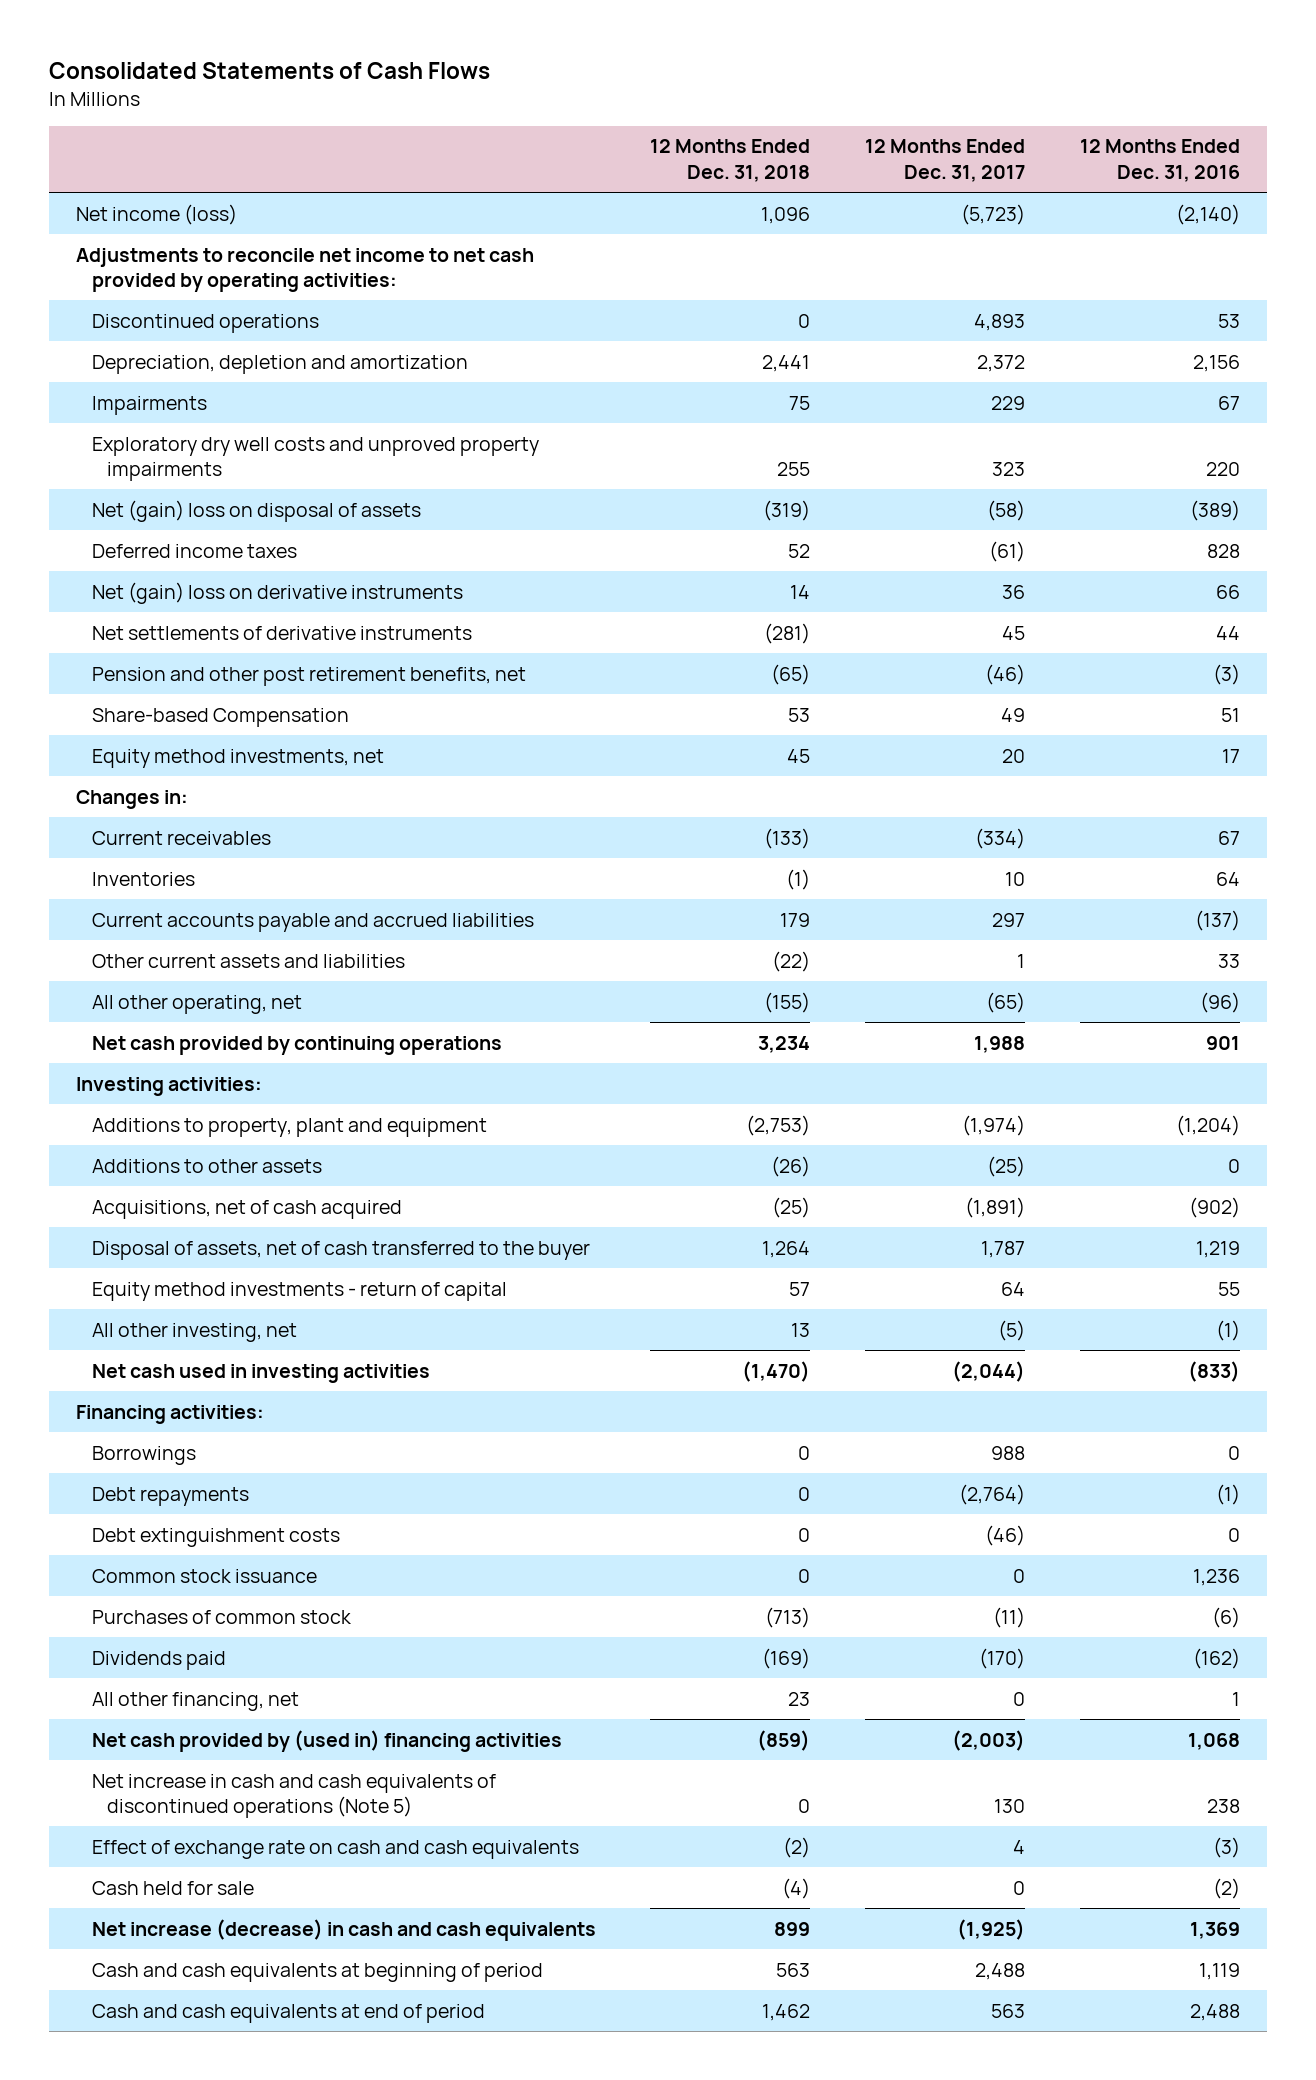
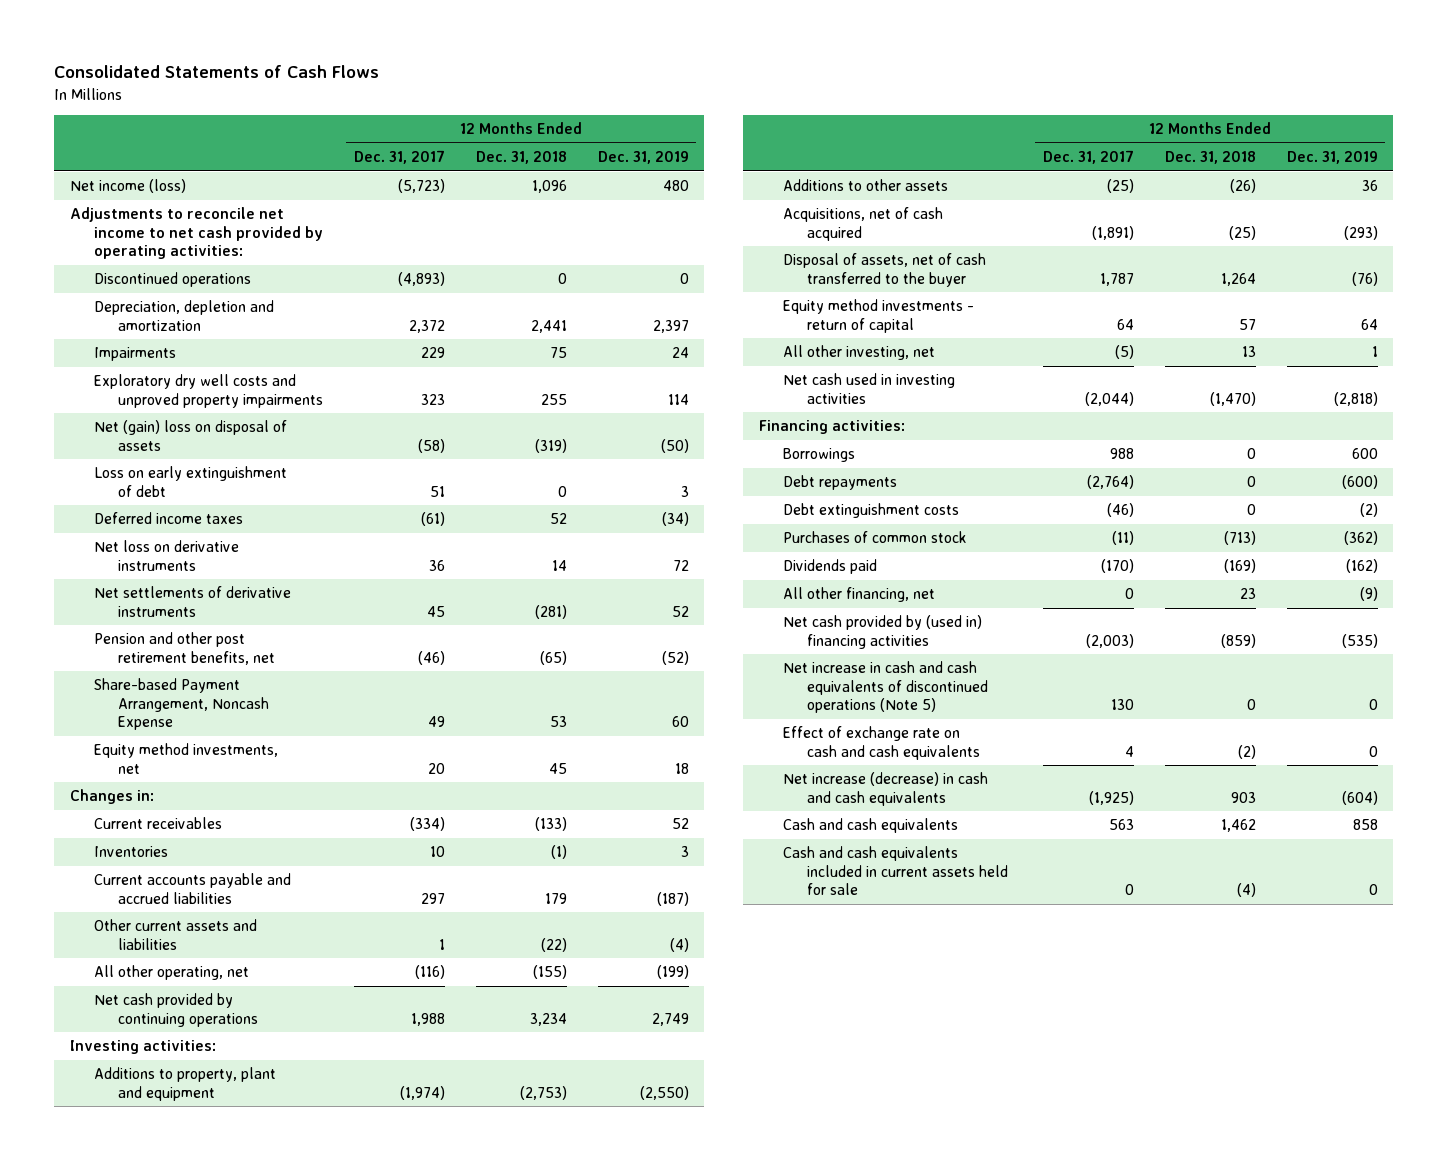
[1079,139,1240,182] 12 Months Ended Dec. 31, 2016 -> none
none -> [597,151,689,165] Dec. 31, 2019
[974,313,1026,331] 4,893 -> [398,272,446,287] (4,893)
none -> [93,466,287,497] Loss on early extinguishment of debt
[91,581,463,604] Net (gain) loss on derivative instruments -> [93,540,239,571] Net loss on derivative instruments
[91,707,349,727] Share-based Compensation -> [93,678,270,731] Share-based Payment Arrangement, Noncash Expense
[986,991,1026,1013] (65) -> [415,965,446,980] (116)
[91,1568,317,1583] Common stock issuance -> none
[91,1880,254,1895] Cash held for sale -> none
[91,2003,485,2023] Cash and cash equivalents at end of period -> none
[774,1921,811,1936] 899 -> [1230,791,1256,803] 903
[91,1962,543,1982] Cash and cash equivalents at beginning of period -> [782,818,958,834] Cash and cash equivalents
[776,1962,811,1977] 563 -> [1220,819,1256,833] 1,462
[975,1962,1026,1980] 2,488 -> [1108,819,1134,831] 563
none -> [782,846,1009,896] Cash and cash equivalents included in current assets held for sale

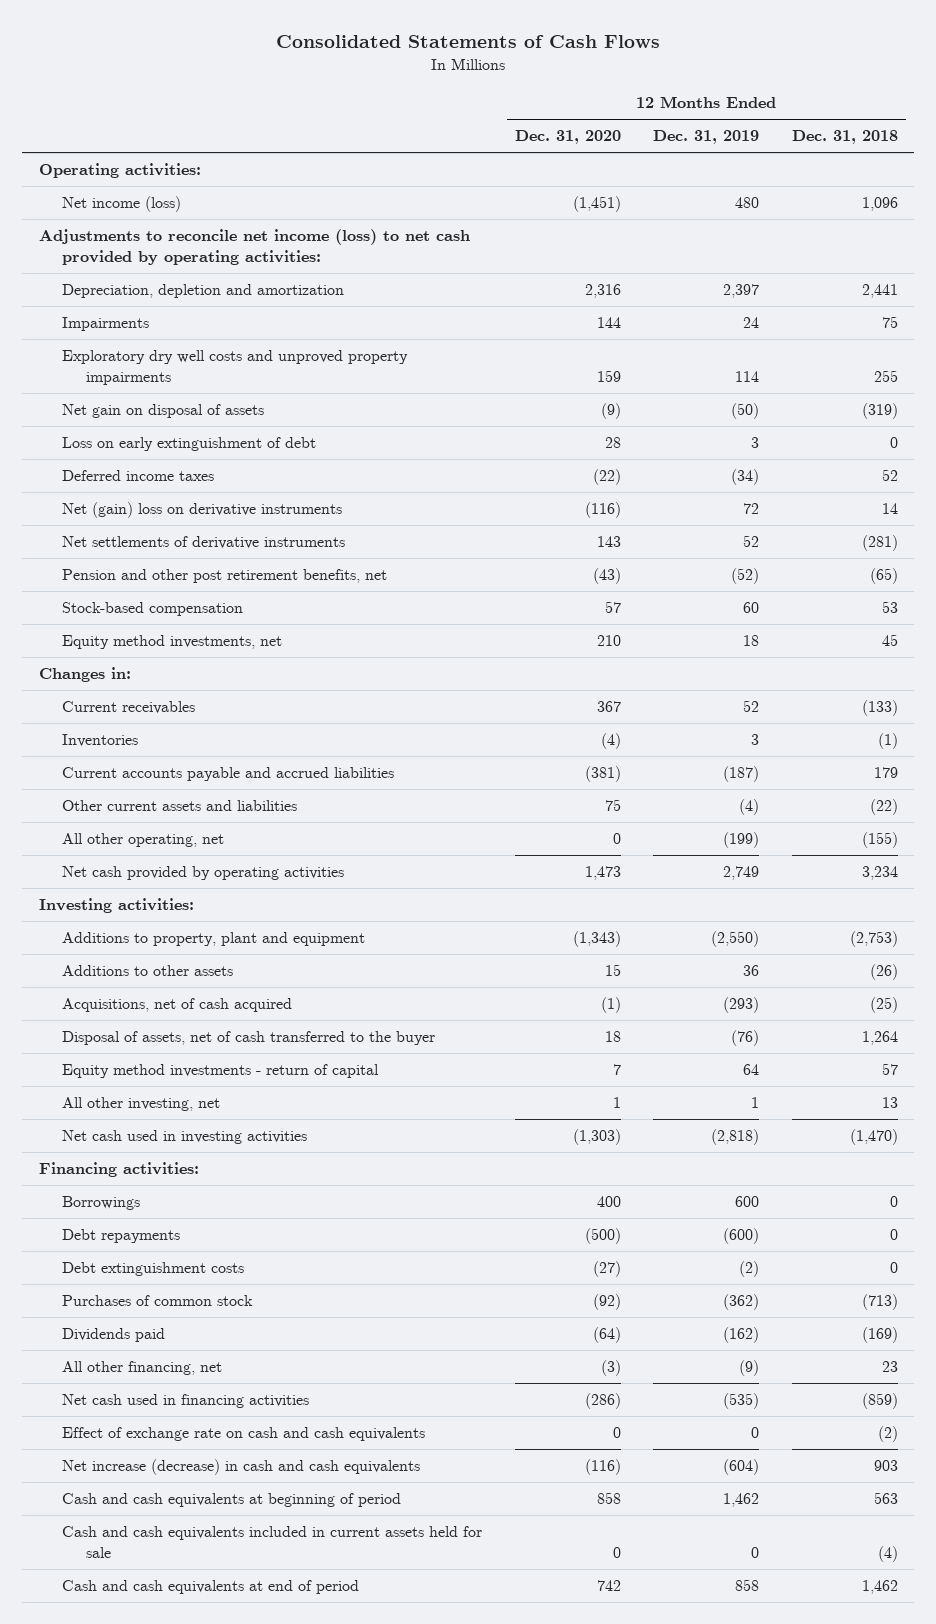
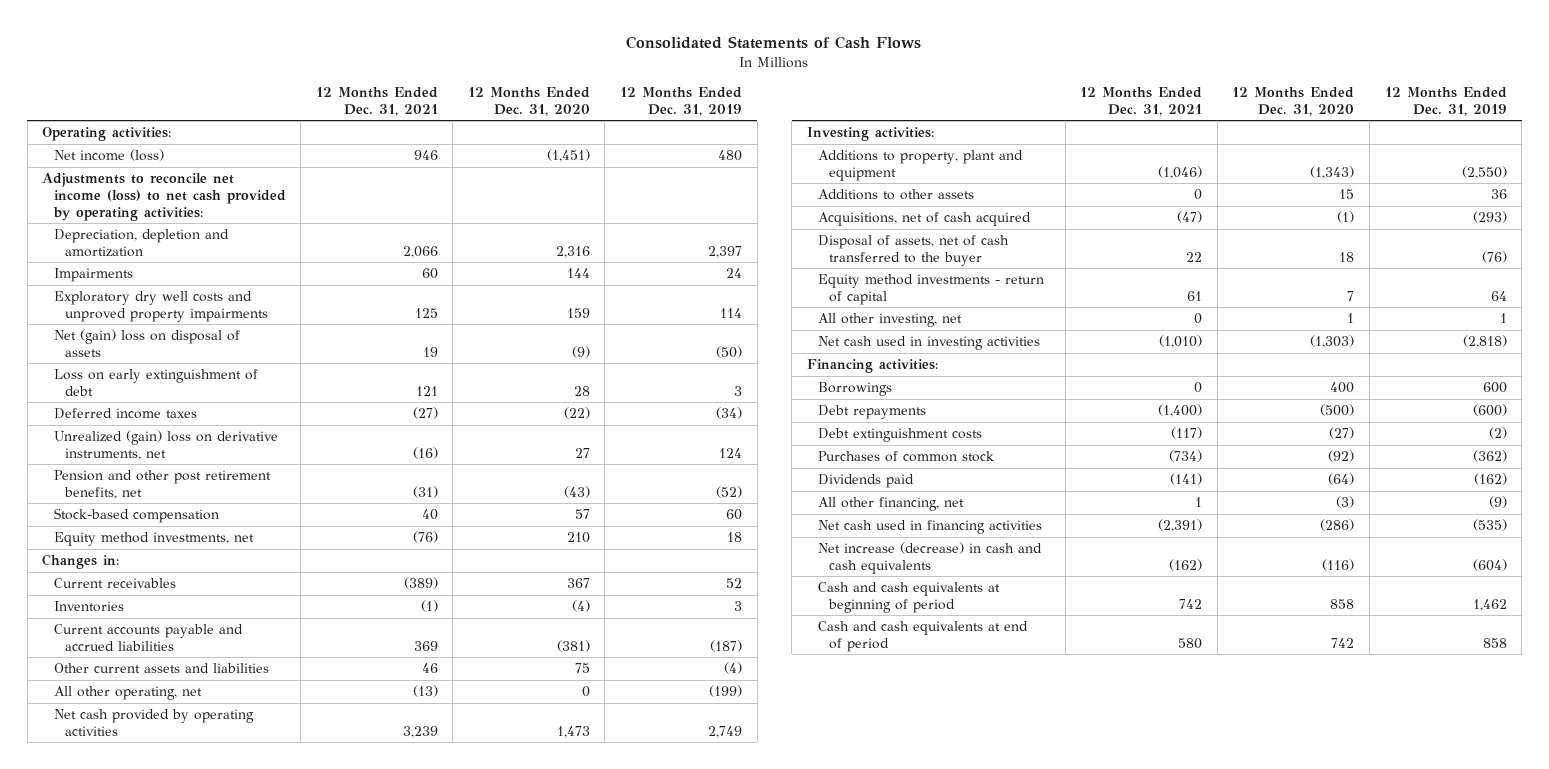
[791,130,898,145] Dec. 31, 2018 -> none
none -> [315,87,438,116] 12 Months Ended Dec. 31, 2021
[62,404,265,419] Net gain on disposal of assets -> [53,329,240,357] Net (gain) loss on disposal of assets
[62,536,346,550] Net settlements of derivative instruments -> none
[62,502,343,519] Net (gain) loss on derivative instruments -> [53,430,278,460] Unrealized (gain) loss on derivative instruments, net
[584,502,621,519] (116) -> [574,447,590,458] 27
[743,503,760,515] 72 -> [718,447,742,458] 124
[62,1427,426,1442] Effect of exchange rate on cash and cash equivalents -> none
[62,1526,483,1558] Cash and cash equivalents included in current assets held for sale -> none

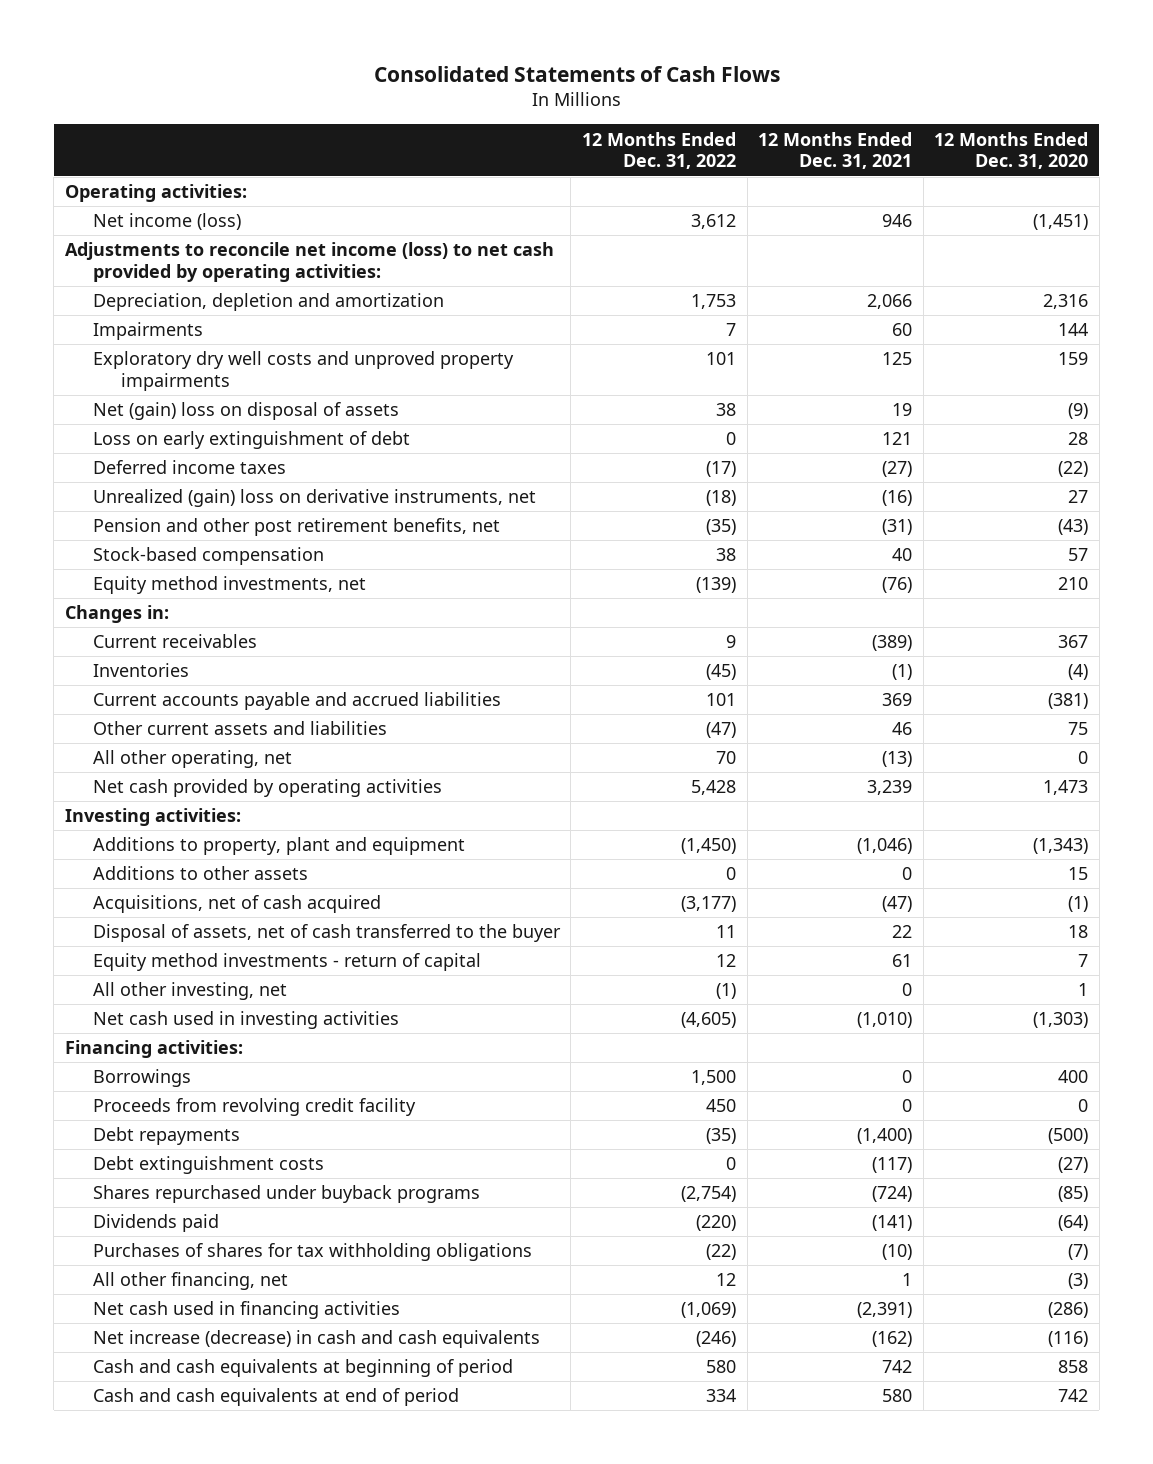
[619,87,742,116] 12 Months Ended Dec. 31, 2019 -> none
none -> [582,131,737,170] 12 Months Ended Dec. 31, 2022
none -> [92,1098,416,1117] Proceeds from revolving credit facility
[818,451,995,463] Purchases of common stock -> none
none -> [92,1185,480,1204] Shares repurchased under buyback programs
none -> [92,1243,532,1262] Purchases of shares for tax withholding obligations

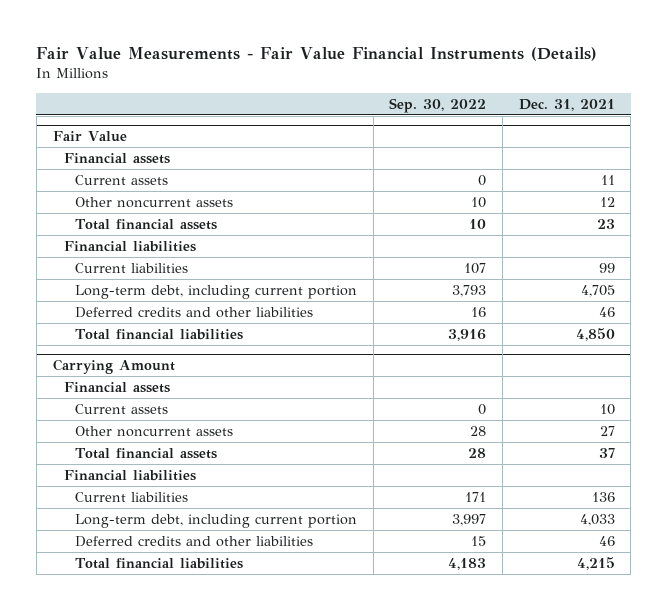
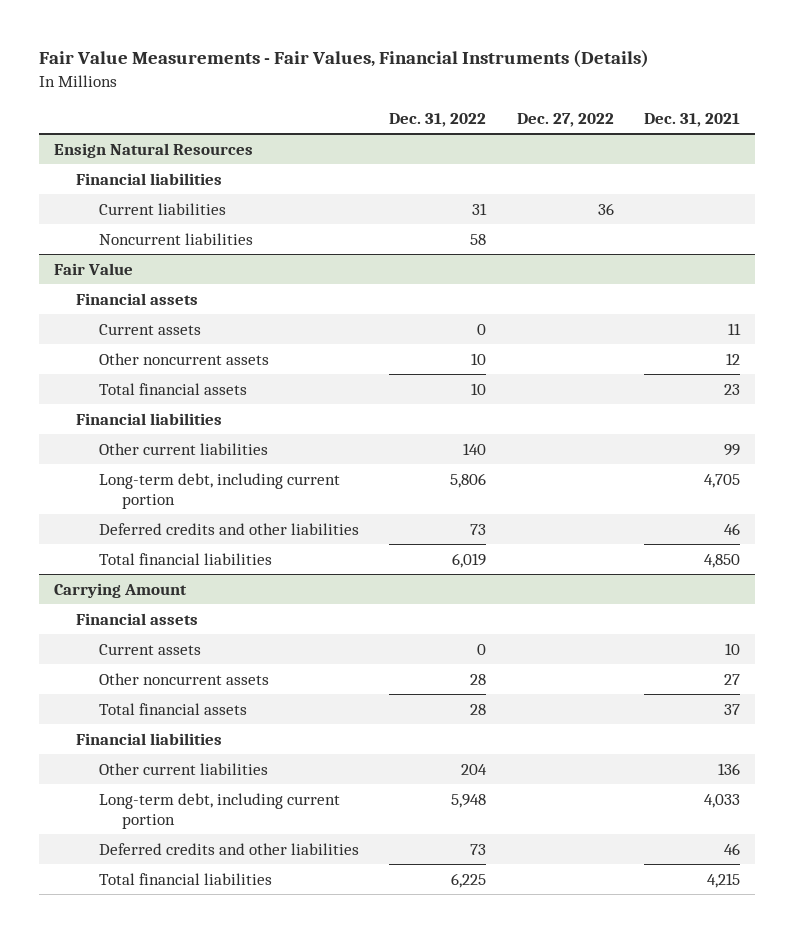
[36,46,598,61] Fair Value Measurements - Fair Value Financial Instruments (Details) -> [38,50,649,69] Fair Value Measurements - Fair Values, Financial Instruments (Details)
[389,97,487,113] Sep. 30, 2022 -> none
none -> [389,112,487,127] Dec. 31, 2022
none -> [516,112,614,127] Dec. 27, 2022
none -> [53,142,253,158] Ensign Natural Resources
none -> [76,172,223,185] Financial liabilities
none -> [99,202,227,215] Current liabilities
none -> [99,232,254,245] Noncurrent liabilities
[74,262,188,273] Current liabilities -> [99,442,269,455] Other current liabilities
[74,491,188,502] Current liabilities -> [99,762,269,775] Other current liabilities

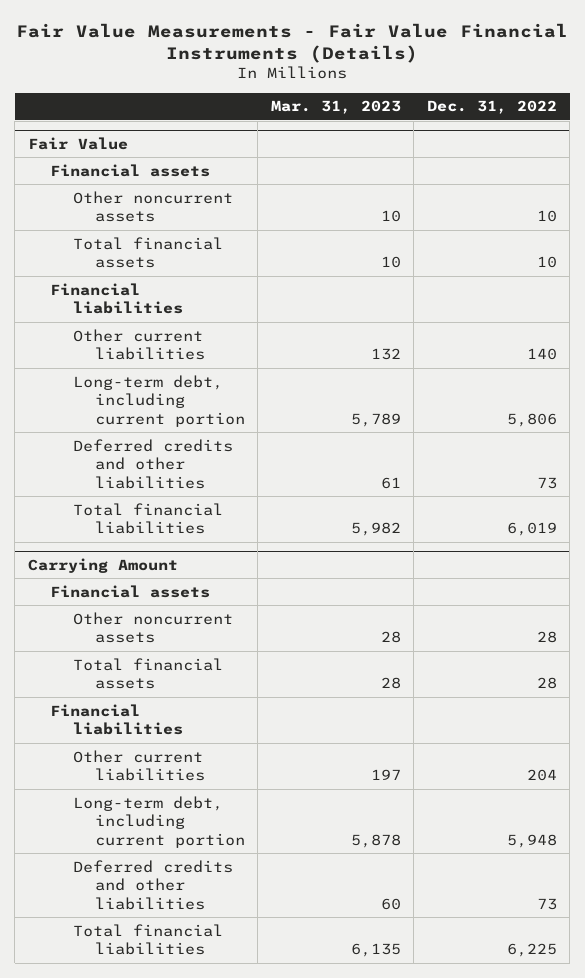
[38,50,649,69] Fair Value Measurements - Fair Values, Financial Instruments (Details) -> [16,22,569,64] Fair Value Measurements - Fair Value Financial Instruments (Details)
[516,112,614,127] Dec. 27, 2022 -> none
[643,112,740,127] Dec. 31, 2021 -> none
none -> [270,100,401,115] Mar. 31, 2023
[53,142,253,158] Ensign Natural Resources -> none
[76,172,223,185] Financial liabilities -> none
[99,202,227,215] Current liabilities -> none
[99,232,254,245] Noncurrent liabilities -> none
[99,323,202,335] Current assets -> none
[99,643,202,655] Current assets -> none

